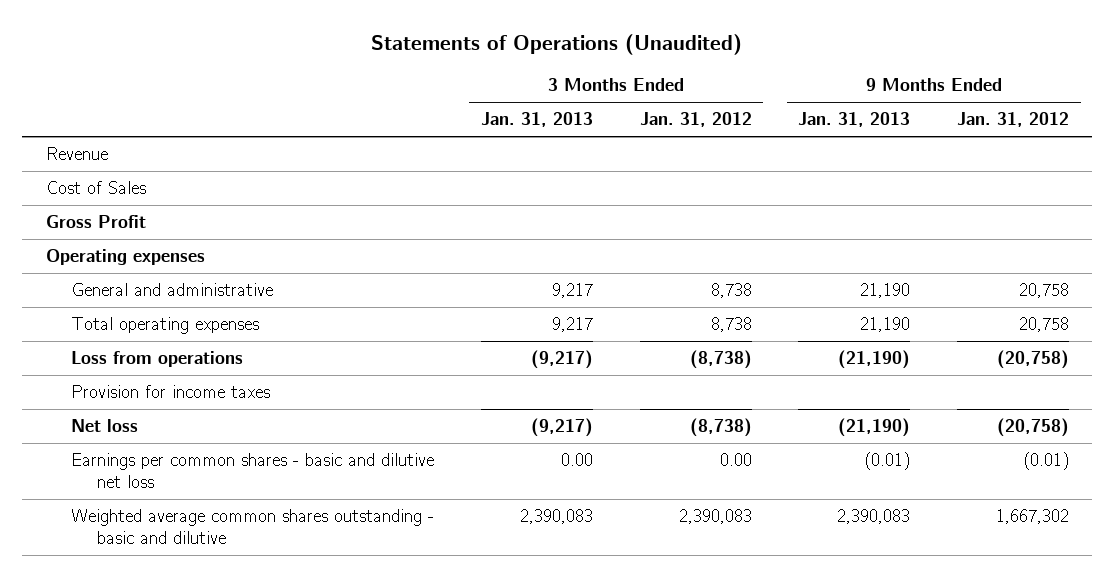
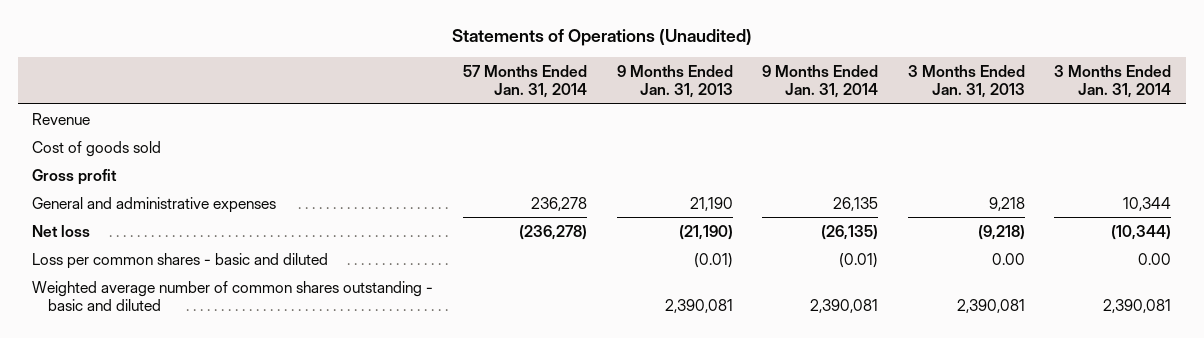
[639,112,752,128] Jan. 31, 2012 -> none
[956,112,1069,128] Jan. 31, 2012 -> none
none -> [463,64,588,99] 57 Months Ended Jan. 31, 2014
none -> [762,64,879,99] 9 Months Ended Jan. 31, 2014
none -> [1054,64,1172,99] 3 Months Ended Jan. 31, 2014
[45,249,205,266] Operating expenses -> none
[71,317,260,335] Total operating expenses -> none
[71,351,244,368] Loss from operations -> none
[71,385,271,399] Provision for income taxes -> none
[45,181,146,195] Cost of Sales -> [32,140,162,157] Cost of goods sold
[45,215,146,229] Gross Profit -> [32,168,118,185] Gross profit
[71,283,274,297] General and administrative -> [32,196,277,213] General and administrative expenses
[552,283,594,299] 9,217 -> [988,196,1025,211] 9,218
[531,418,594,438] (9,217) -> [977,224,1025,240] (9,218)
[71,453,435,489] Earnings per common shares - basic and dilutive net loss -> [32,252,329,269] Loss per common shares - basic and diluted
[71,509,435,545] Weighted average common shares outstanding - basic and dilutive -> [32,280,434,312] Weighted average number of common shares outstanding - basic and diluted
[520,509,594,525] 2,390,083 -> [956,299,1025,314] 2,390,081
[837,509,911,525] 2,390,083 -> [664,299,733,314] 2,390,081

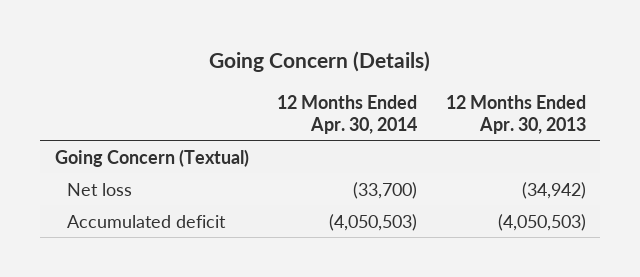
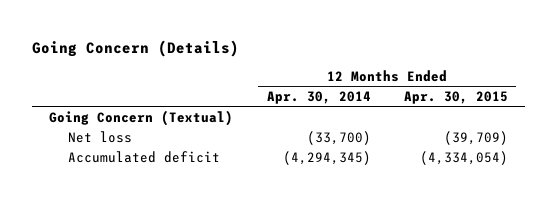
[445,94,586,134] 12 Months Ended Apr. 30, 2013 -> none
none -> [404,90,509,104] Apr. 30, 2015
[329,213,418,231] (4,050,503) -> [282,150,371,165] (4,294,345)

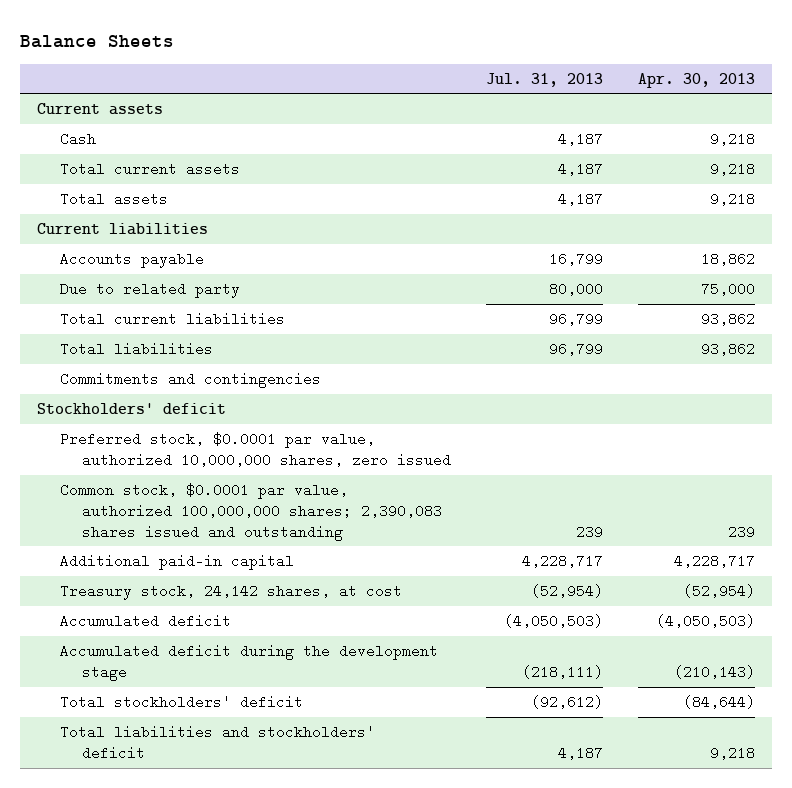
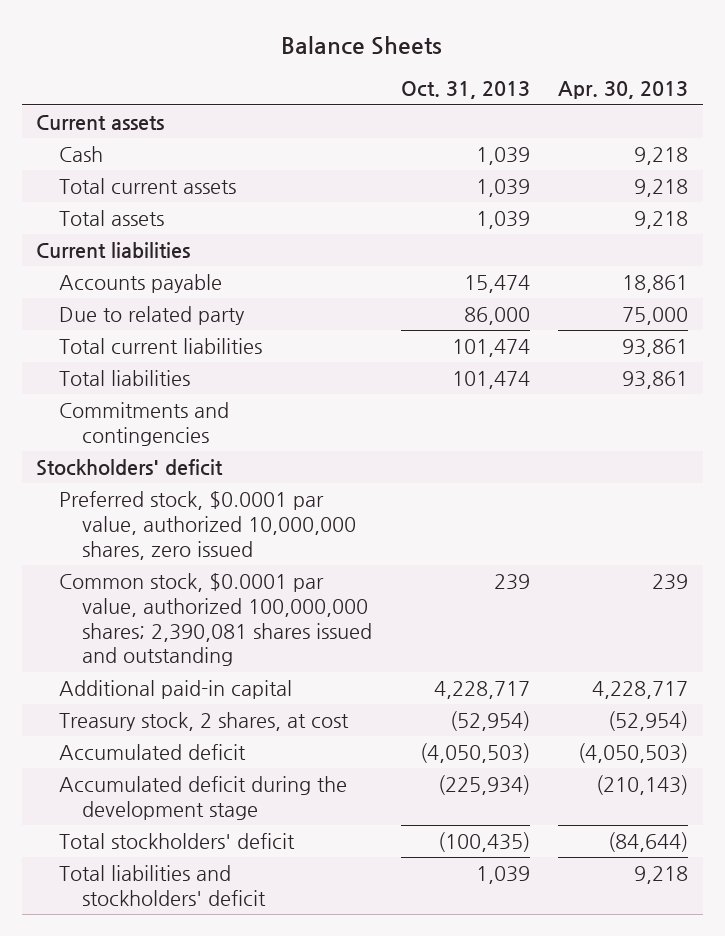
[485,72,603,87] Jul. 31, 2013 -> none
none -> [400,81,530,100] Oct. 31, 2013
[700,252,755,267] 18,862 -> [622,275,689,294] 18,861
[700,312,755,327] 93,862 -> [622,339,689,358] 93,861
[700,342,755,357] 93,862 -> [622,371,689,390] 93,861
[59,483,443,541] Common stock, $0.0001 par value, authorized 100,000,000 shares; 2,390,083 shares issued and outstanding -> [59,573,373,667] Common stock, $0.0001 par value, authorized 100,000,000 shares; 2,390,081 shares issued and outstanding
[59,584,402,601] Treasury stock, 24,142 shares, at cost -> [59,712,350,732] Treasury stock, 2 shares, at cost

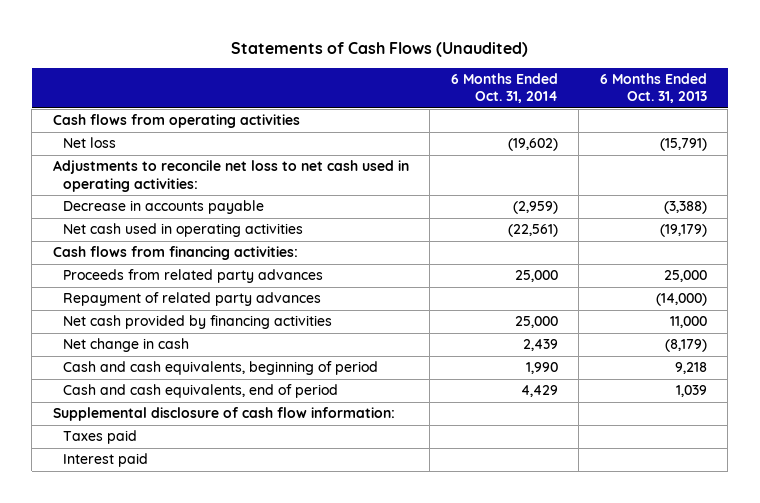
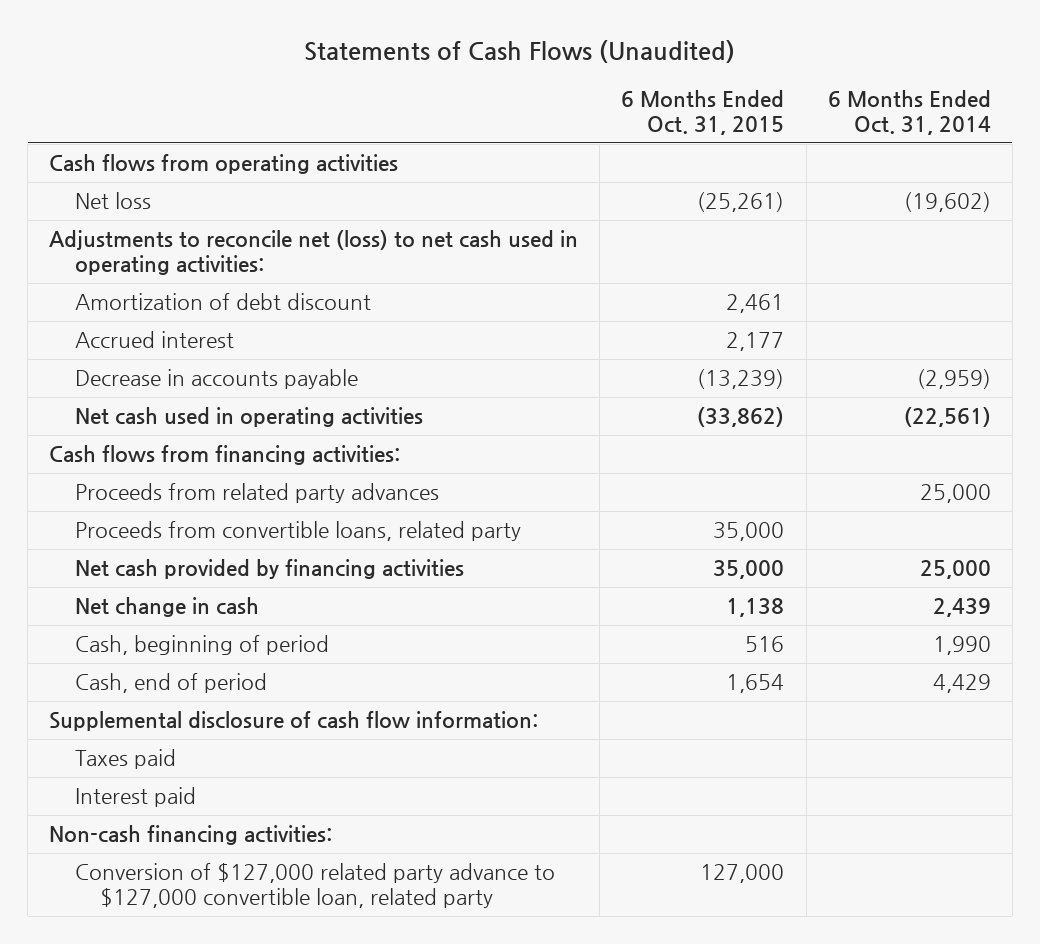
[599,73,707,104] 6 Months Ended Oct. 31, 2013 -> none
none -> [621,89,785,135] 6 Months Ended Oct. 31, 2015
[52,160,409,192] Adjustments to reconcile net loss to net cash used in operating activities: -> [49,230,579,276] Adjustments to reconcile net (loss) to net cash used in operating activities:
none -> [74,293,371,311] Amortization of debt discount
none -> [74,331,234,349] Accrued interest
[63,292,322,307] Repayment of related party advances -> none
none -> [74,521,521,542] Proceeds from convertible loans, related party
[63,361,379,376] Cash and cash equivalents, beginning of period -> [74,635,329,656] Cash, beginning of period
[63,384,339,399] Cash and cash equivalents, end of period -> [74,673,267,694] Cash, end of period
none -> [49,825,333,846] Non-cash financing activities:
none -> [74,863,555,909] Conversion of $127,000 related party advance to $127,000 convertible loan, related party

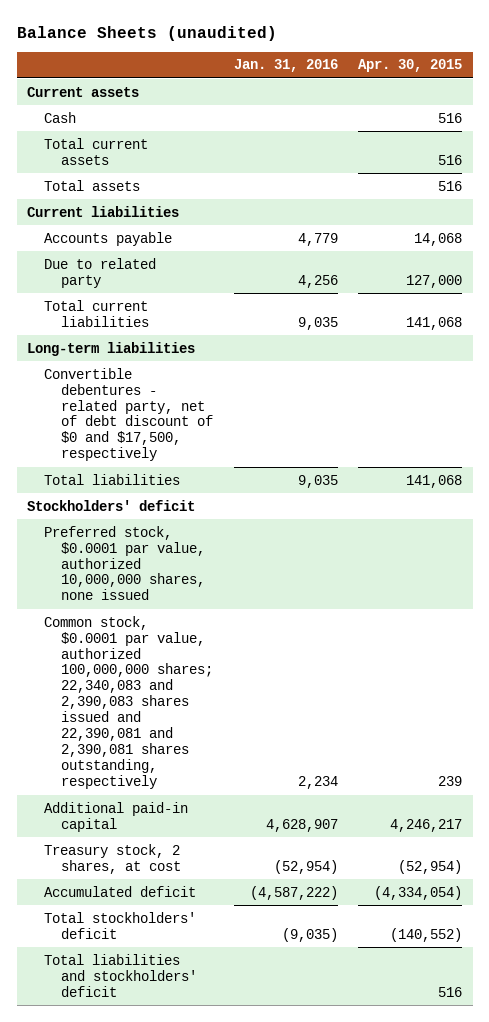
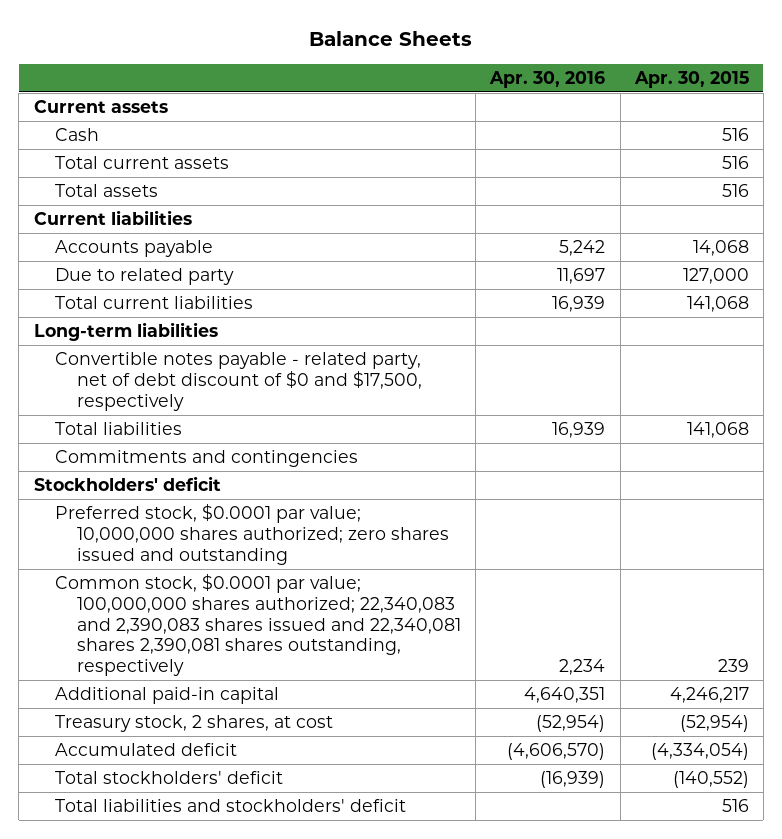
[16,26,277,42] Balance Sheets (unaudited) -> [309,31,473,47] Balance Sheets
[233,59,338,73] Jan. 31, 2016 -> none
none -> [489,70,606,88] Apr. 30, 2016
[44,367,214,462] Convertible debentures - related party, net of debt discount of $0 and $17,500, respectively -> [55,352,423,411] Convertible notes payable - related party, net of debt discount of $0 and $17,500, respectively
none -> [55,450,359,468] Commitments and contingencies
[44,525,206,601] Preferred stock, $0.0001 par value, authorized 10,000,000 shares, none issued -> [55,504,450,565] Preferred stock, $0.0001 par value; 10,000,000 shares authorized; zero shares issued and outstanding
[44,615,214,790] Common stock, $0.0001 par value, authorized 100,000,000 shares; 22,340,083 and 2,390,083 shares issued and 22,390,081 and 2,390,081 shares outstanding, respectively -> [55,574,462,676] Common stock, $0.0001 par value; 100,000,000 shares authorized; 22,340,083 and 2,390,083 shares issued and 22,340,081 shares 2,390,081 shares outstanding, respectively

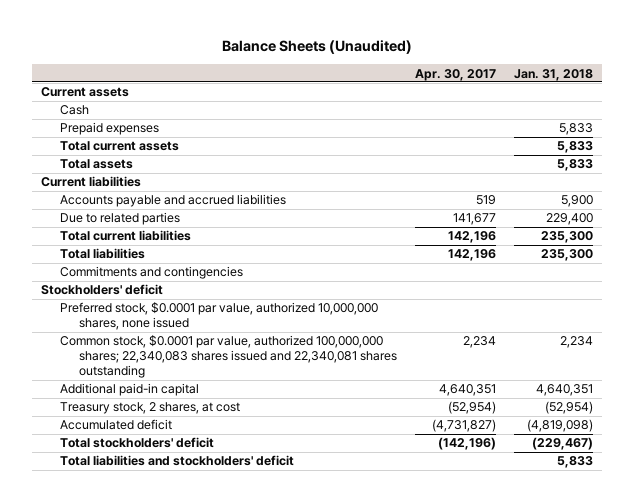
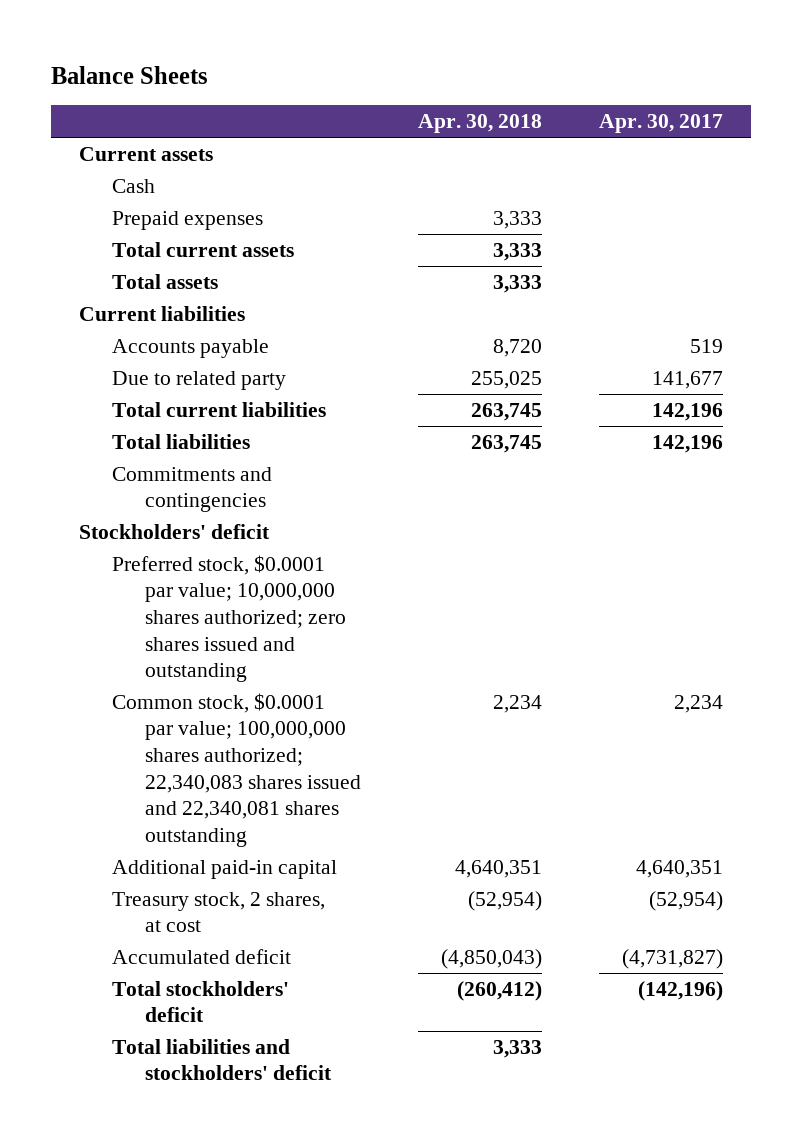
[222,40,413,55] Balance Sheets (Unaudited) -> [50,65,208,84] Balance Sheets
[514,68,594,81] Jan. 31, 2018 -> none
none -> [418,114,543,134] Apr. 30, 2018
[59,194,286,208] Accounts payable and accrued liabilities -> [112,338,270,358] Accounts payable
[59,212,180,226] Due to related parties -> [112,370,287,390] Due to related party
[59,302,378,331] Preferred stock, $0.0001 par value, authorized 10,000,000 shares, none issued -> [112,554,347,683] Preferred stock, $0.0001 par value; 10,000,000 shares authorized; zero shares issued and outstanding
[59,335,397,379] Common stock, $0.0001 par value, authorized 100,000,000 shares; 22,340,083 shares issued and 22,340,081 shares outstanding -> [112,692,362,847] Common stock, $0.0001 par value; 100,000,000 shares authorized; 22,340,083 shares issued and 22,340,081 shares outstanding

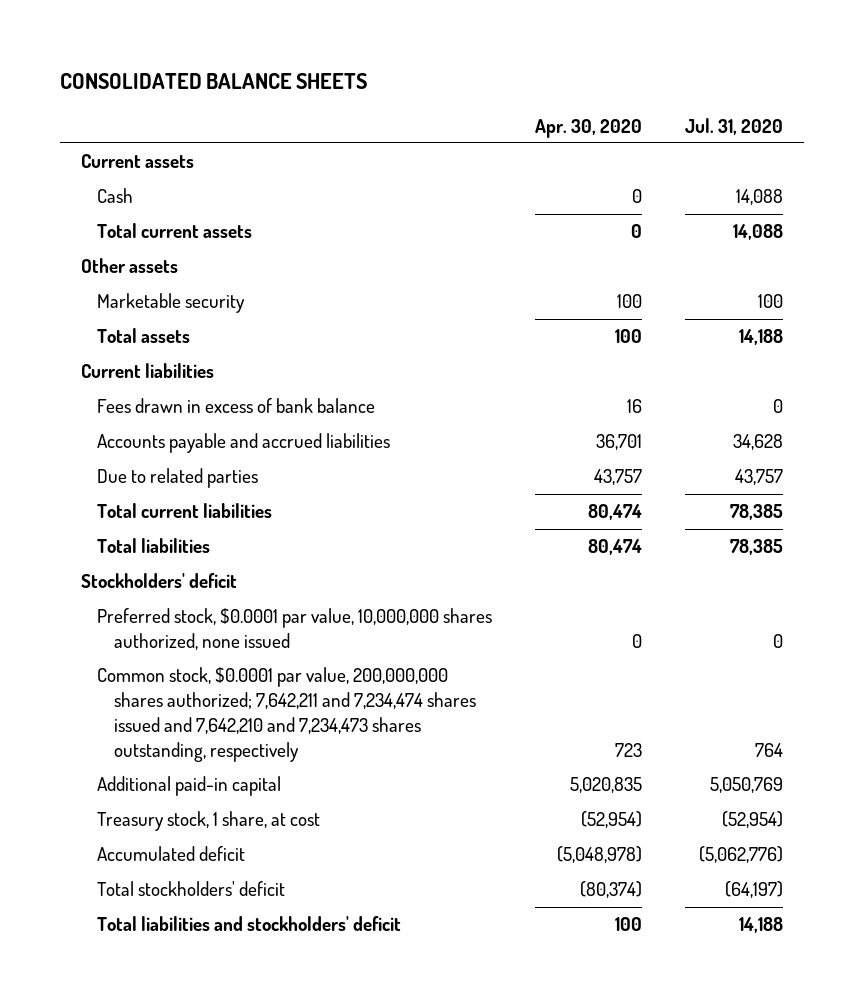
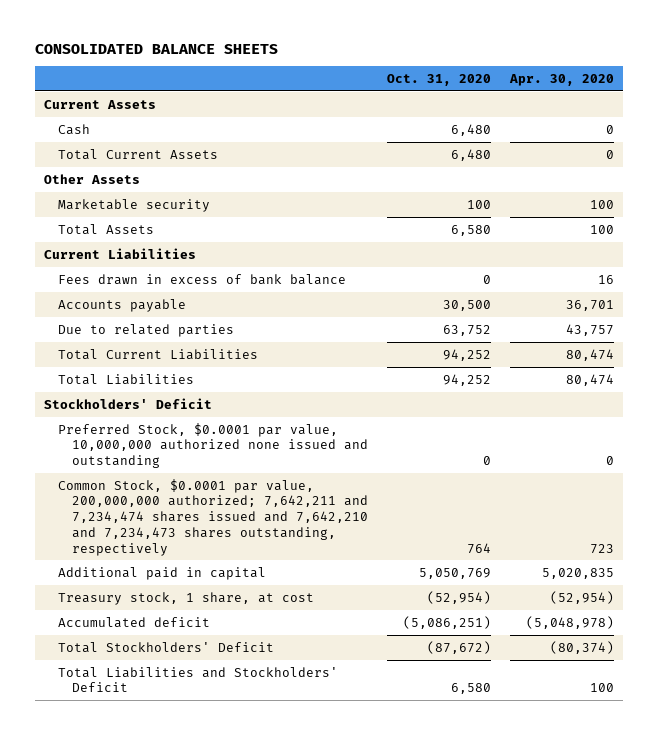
[684,117,783,135] Jul. 31, 2020 -> none
none -> [387,73,492,86] Oct. 31, 2020
[80,154,194,169] Current assets -> [43,99,156,109] Current Assets
[97,223,253,239] Total current assets -> [58,148,219,160] Total Current Assets
[80,258,178,274] Other assets -> [43,173,140,184] Other Assets
[97,328,191,344] Total assets -> [58,223,155,235] Total Assets
[80,363,214,379] Current liabilities -> [43,247,196,259] Current Liabilities
[97,433,391,454] Accounts payable and accrued liabilities -> [58,298,187,312] Accounts payable
[97,503,273,519] Total current liabilities -> [58,348,259,360] Total Current Liabilities
[97,538,211,554] Total liabilities -> [58,373,195,385] Total Liabilities
[80,573,237,589] Stockholders' deficit -> [43,397,212,409] Stockholders' Deficit
[97,608,493,651] Preferred stock, $0.0001 par value, 10,000,000 shares authorized, none issued -> [58,422,369,469] Preferred Stock, $0.0001 par value, 10,000,000 authorized none issued and outstanding
[97,667,477,762] Common stock, $0.0001 par value, 200,000,000 shares authorized; 7,642,211 and 7,234,474 shares issued and 7,642,210 and 7,234,473 shares outstanding, respectively -> [58,478,369,556] Common Stock, $0.0001 par value, 200,000,000 authorized; 7,642,211 and 7,234,474 shares issued and 7,642,210 and 7,234,473 shares outstanding, respectively
[97,776,282,797] Additional paid-in capital -> [58,566,267,580] Additional paid in capital
[97,881,286,897] Total stockholders' deficit -> [58,641,275,653] Total Stockholders' Deficit
[97,916,402,932] Total liabilities and stockholders' deficit -> [58,666,339,693] Total Liabilities and Stockholders' Deficit

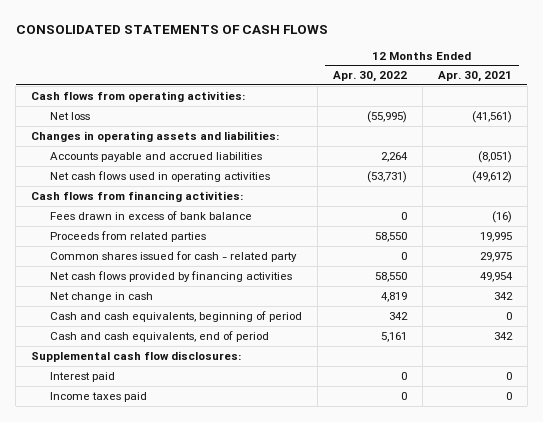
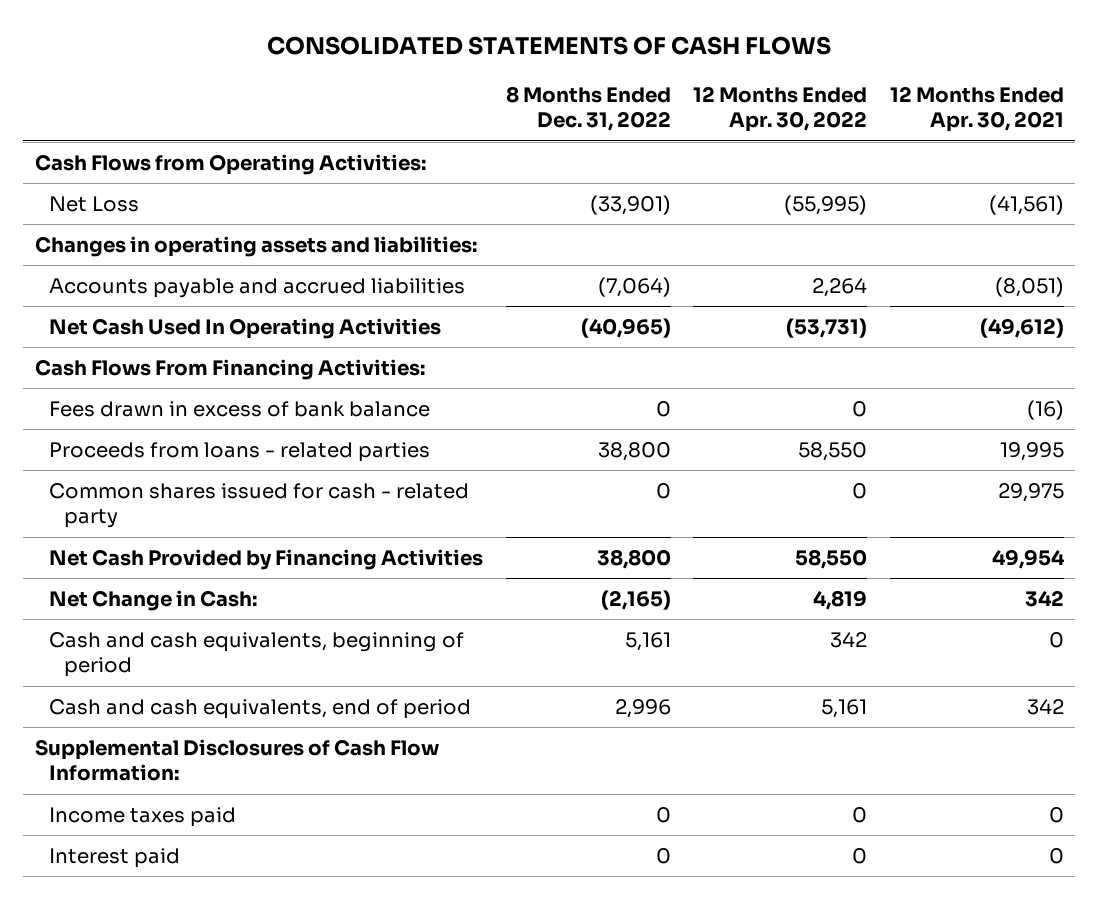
none -> [505,85,671,132] 8 Months Ended Dec. 31, 2022
[31,91,246,103] Cash flows from operating activities: -> [34,153,426,175] Cash Flows from Operating Activities:
[49,112,90,121] Net loss -> [49,195,140,212] Net Loss
[49,171,270,183] Net cash flows used in operating activities -> [49,317,442,339] Net Cash Used In Operating Activities
[31,191,244,203] Cash flows from financing activities: -> [34,358,425,380] Cash Flows From Financing Activities:
[49,231,206,243] Proceeds from related parties -> [49,441,431,462] Proceeds from loans - related parties
[49,271,292,283] Net cash flows provided by financing activities -> [49,548,484,570] Net Cash Provided by Financing Activities
[49,292,153,303] Net change in cash -> [49,589,258,611] Net Change in Cash:
[31,351,242,363] Supplemental cash flow disclosures: -> [34,738,439,782] Supplemental Disclosures of Cash Flow Information:
[49,372,115,383] Interest paid -> [49,847,181,868] Interest paid

